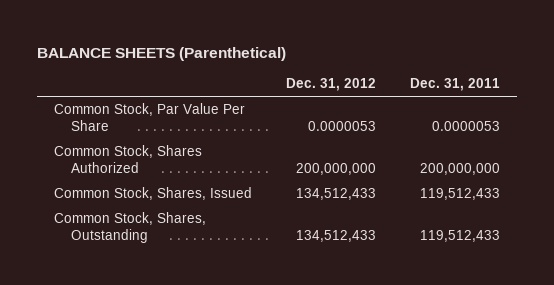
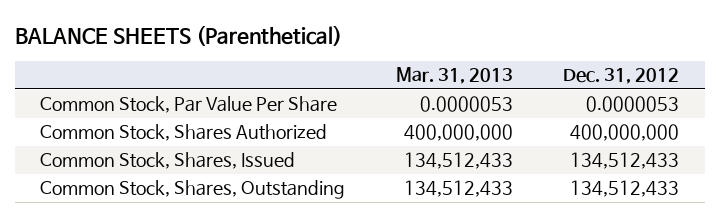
[410,77,501,91] Dec. 31, 2011 -> none
none -> [395,67,513,85] Mar. 31, 2013
[296,163,377,176] 200,000,000 -> [570,124,680,142] 400,000,000

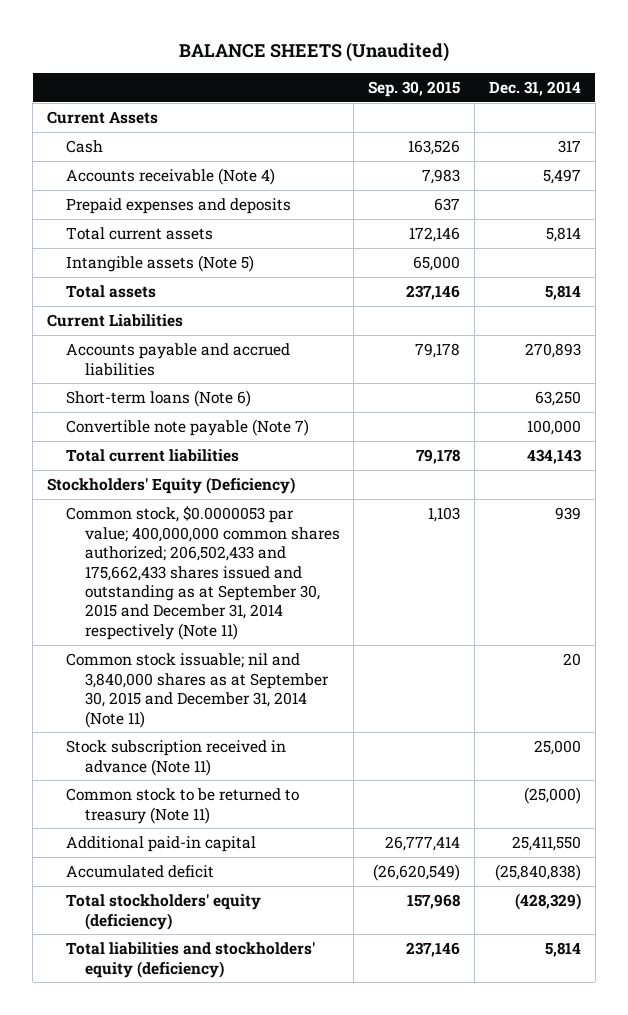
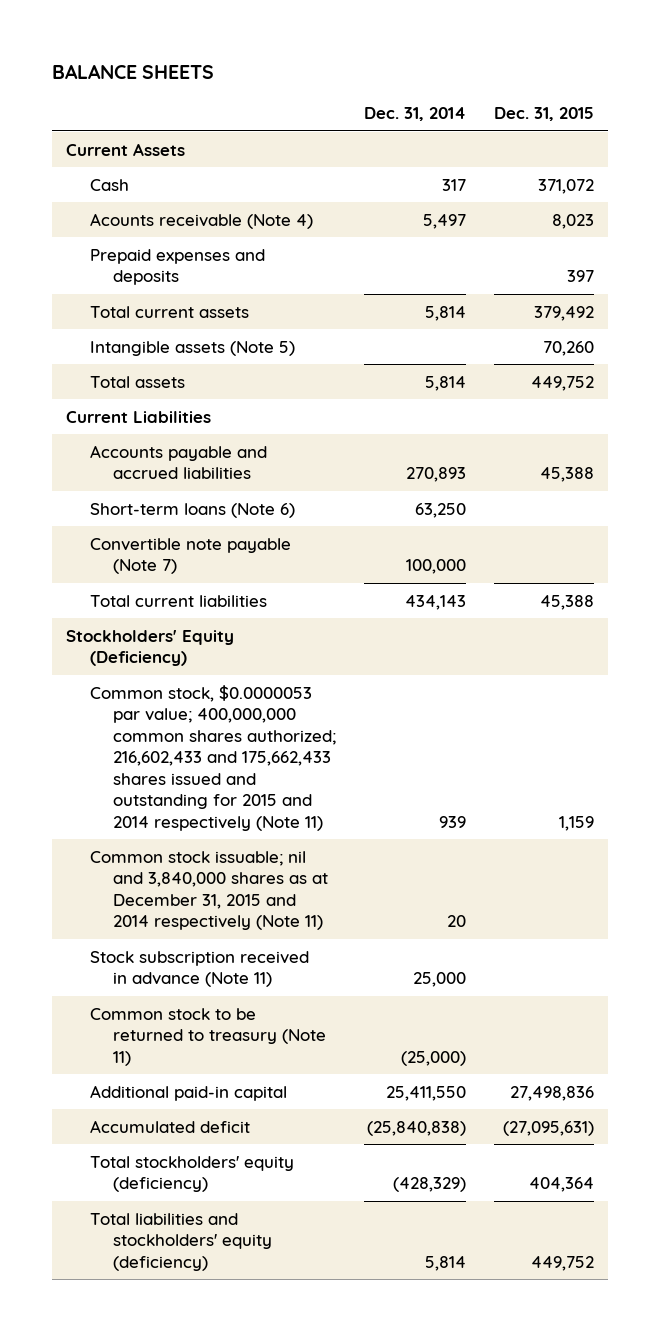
[178,42,449,62] BALANCE SHEETS (Unaudited) -> [52,63,215,79] BALANCE SHEETS
[368,80,461,97] Sep. 30, 2015 -> none
none -> [493,107,594,122] Dec. 31, 2015
[65,168,275,186] Accounts receivable (Note 4) -> [89,212,313,229] Acounts receivable (Note 4)
[65,506,340,640] Common stock, $0.0000053 par value; 400,000,000 common shares authorized; 206,502,433 and 175,662,433 shares issued and outstanding as at September 30, 2015 and December 31, 2014 respectively (Note 11) -> [89,684,337,831] Common stock, $0.0000053 par value; 400,000,000 common shares authorized; 216,602,433 and 175,662,433 shares issued and outstanding for 2015 and 2014 respectively (Note 11)
[65,653,329,728] Common stock issuable; nil and 3,840,000 shares as at September 30, 2015 and December 31, 2014 (Note 11) -> [89,850,329,931] Common stock issuable; nil and 3,840,000 shares as at December 31, 2015 and 2014 respectively (Note 11)

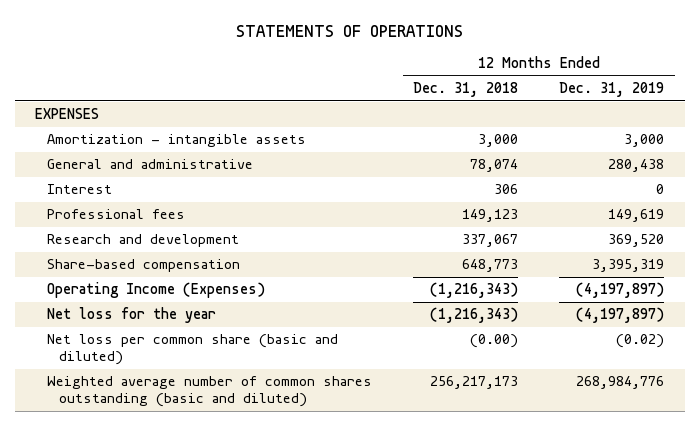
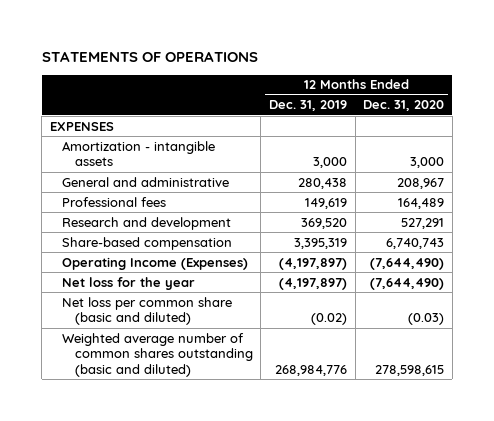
[413,82,519,98] Dec. 31, 2018 -> none
none -> [363,100,445,112] Dec. 31, 2020
[47,184,113,195] Interest -> none

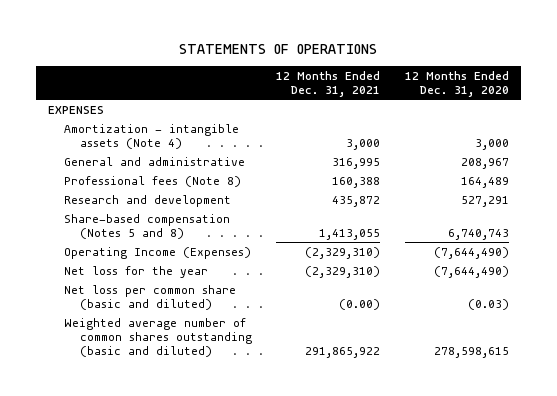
[269,100,348,112] Dec. 31, 2019 -> none
none -> [276,70,381,97] 12 Months Ended Dec. 31, 2021
[62,140,216,167] Amortization - intangible assets -> [63,123,239,149] Amortization - intangible assets (Note 4)
[62,196,167,207] Professional fees -> [63,175,241,187] Professional fees (Note 8)
[62,236,233,250] Share-based compensation -> [63,213,230,239] Share-based compensation (Notes 5 and 8)

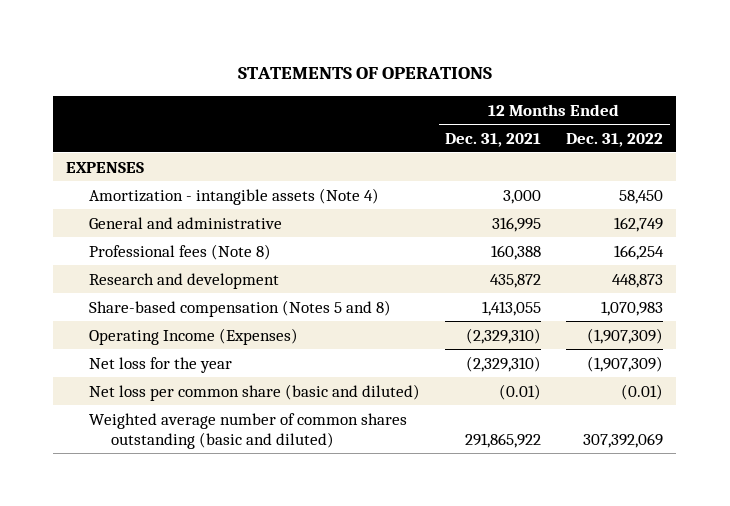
[404,70,509,97] 12 Months Ended Dec. 31, 2020 -> none
none -> [566,132,664,147] Dec. 31, 2022
[339,298,381,310] (0.00) -> [499,383,542,400] (0.01)

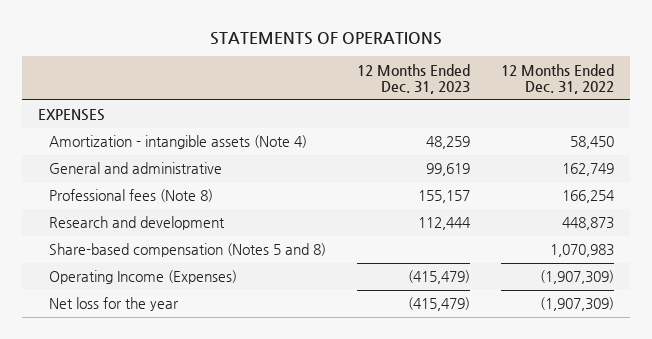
[445,132,542,147] Dec. 31, 2021 -> none
none -> [357,63,471,95] 12 Months Ended Dec. 31, 2023
[88,383,420,401] Net loss per common share (basic and diluted) -> none
[88,412,407,450] Weighted average number of common shares outstanding (basic and diluted) -> none

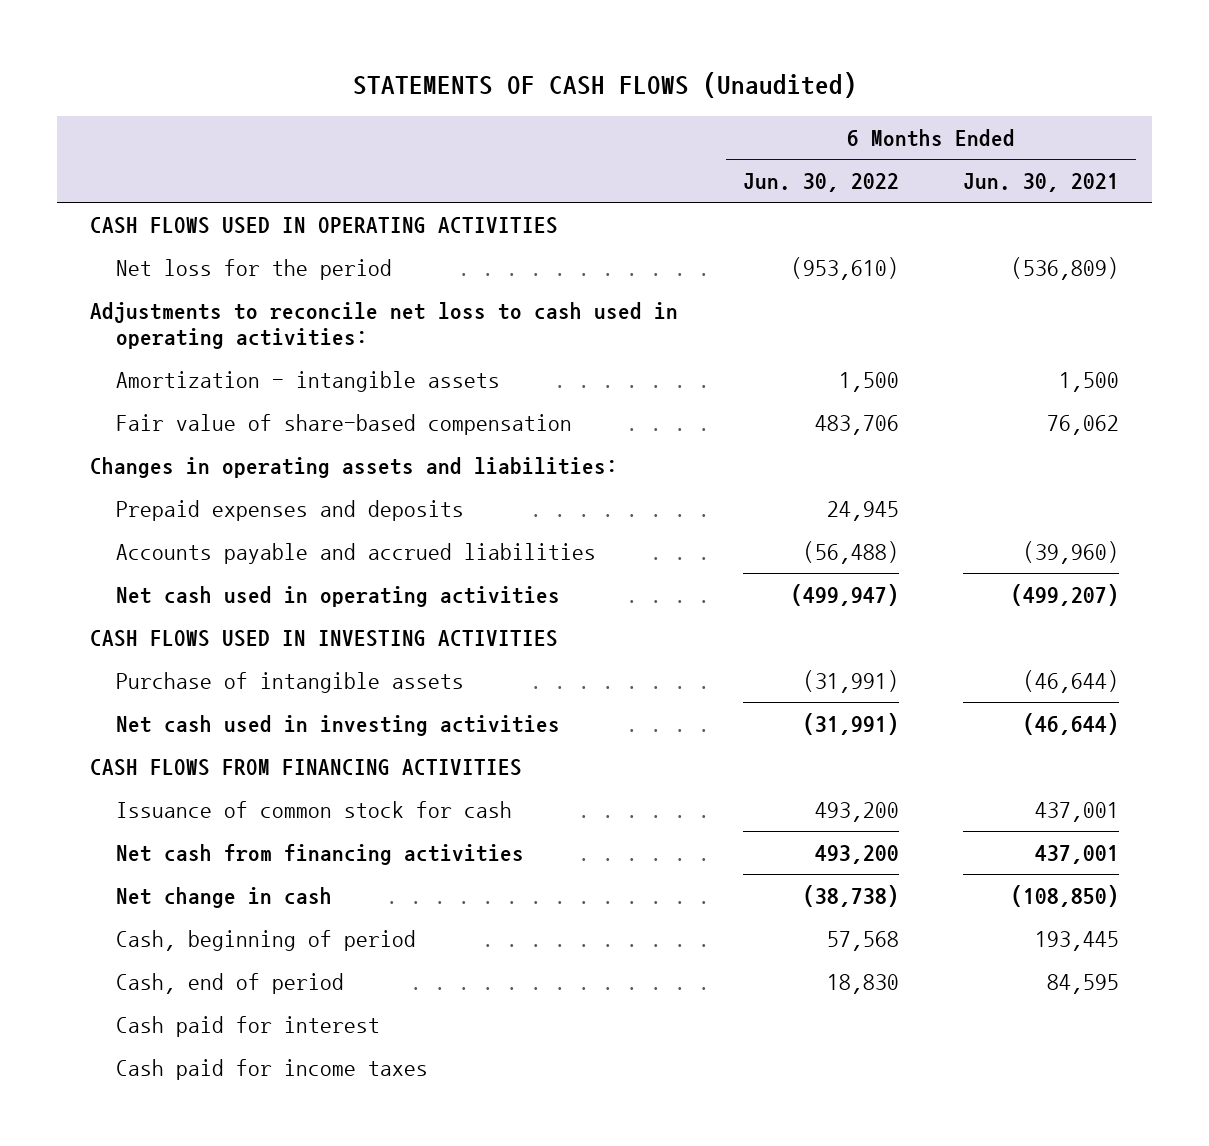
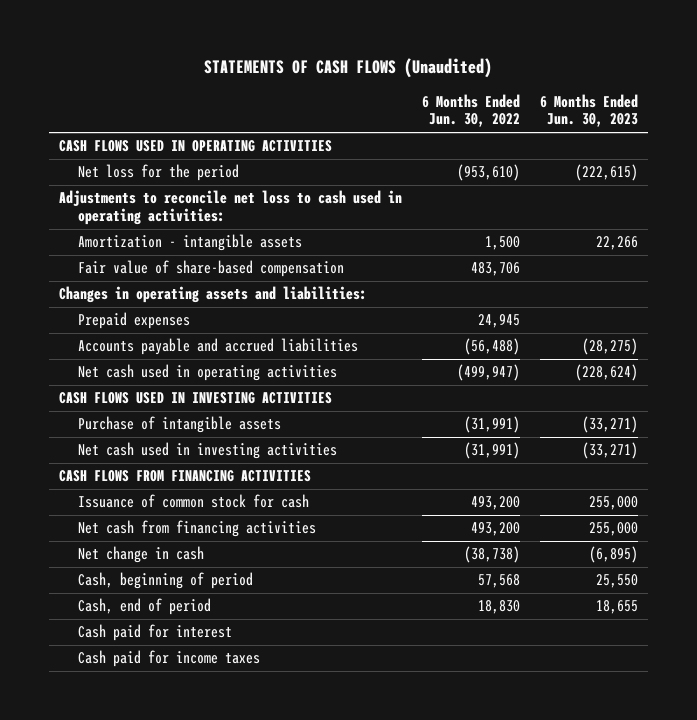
[963,172,1120,192] Jun. 30, 2021 -> none
none -> [540,93,639,128] 6 Months Ended Jun. 30, 2023
[116,499,465,521] Prepaid expenses and deposits -> [77,312,190,330] Prepaid expenses

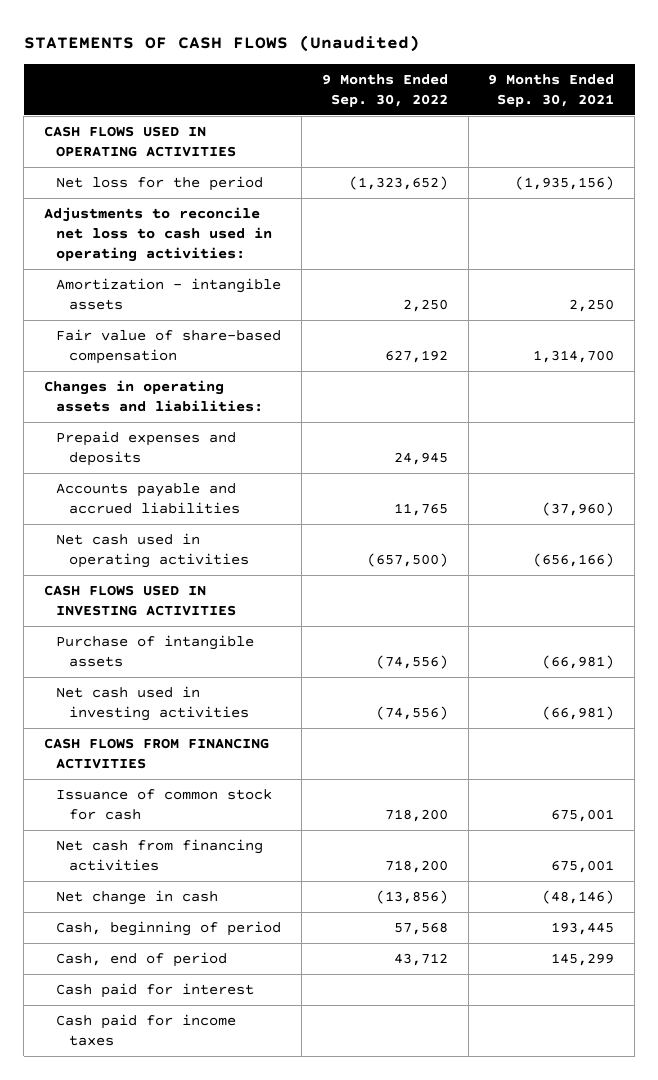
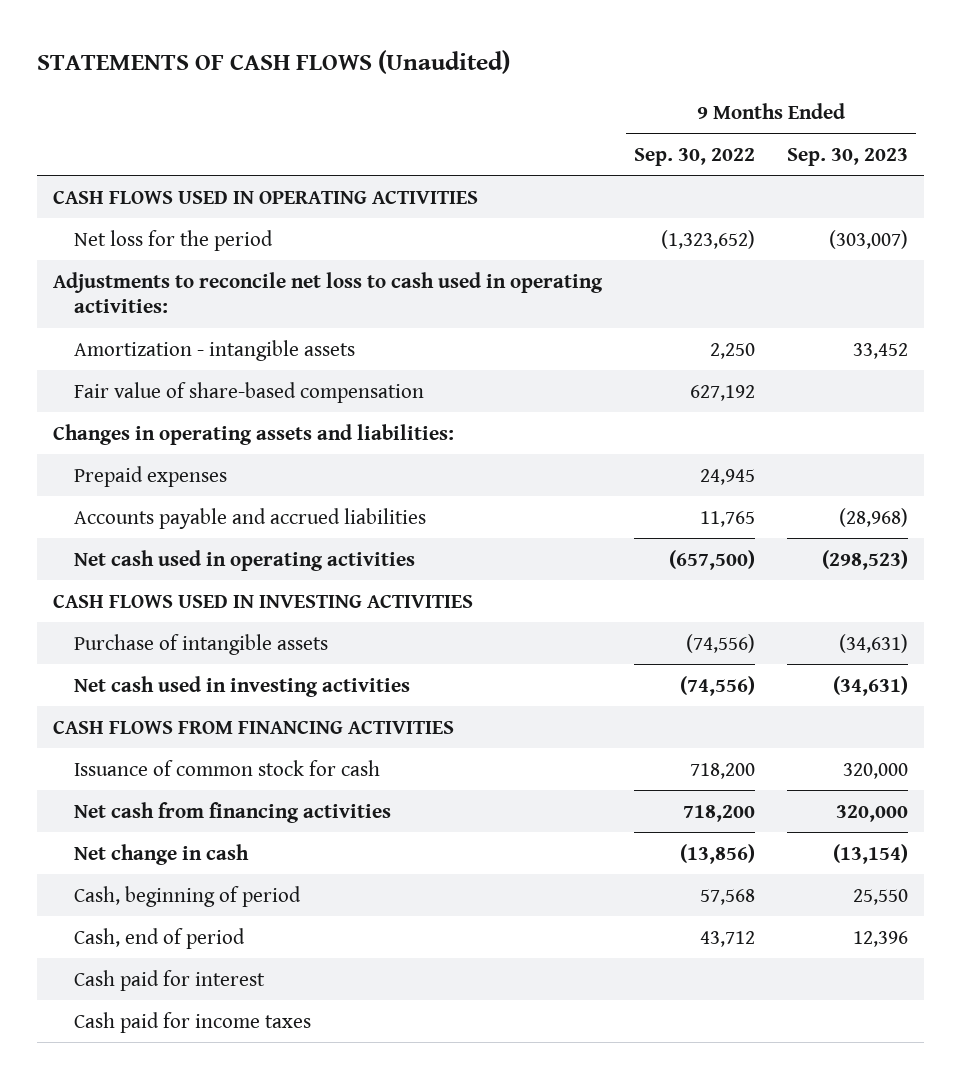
[488,73,615,107] 9 Months Ended Sep. 30, 2021 -> none
none -> [786,147,908,166] Sep. 30, 2023
[56,431,237,467] Prepaid expenses and deposits -> [74,465,228,487] Prepaid expenses

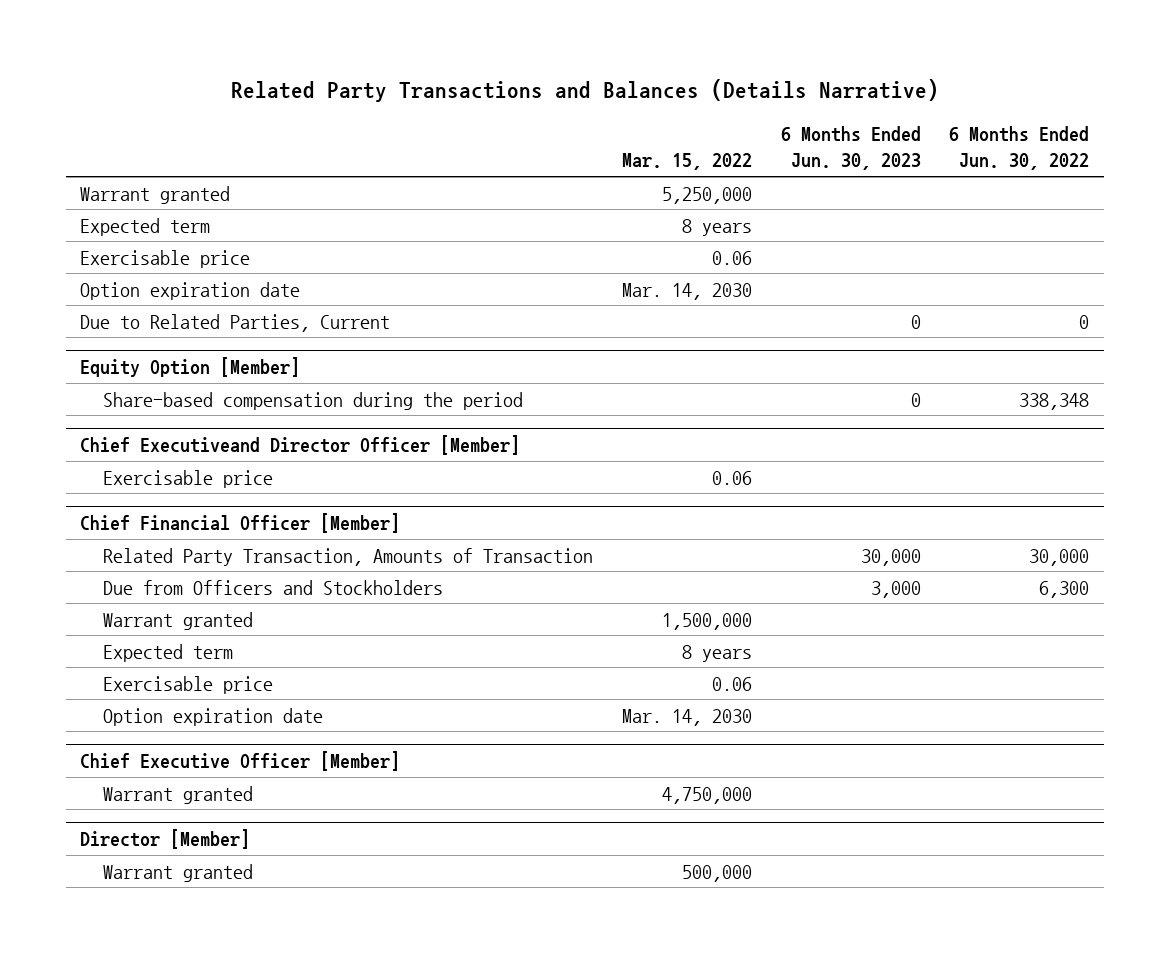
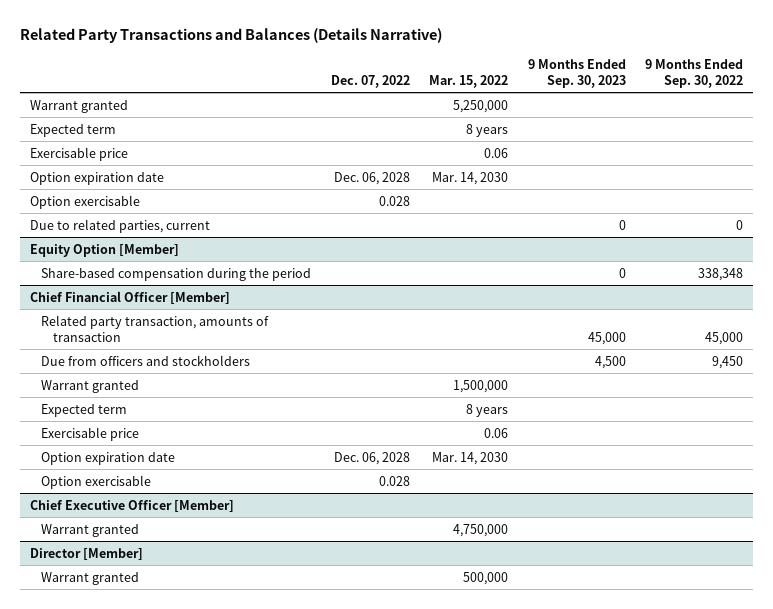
[780,126,921,171] 6 Months Ended Jun. 30, 2023 -> none
[949,126,1090,171] 6 Months Ended Jun. 30, 2022 -> none
none -> [330,75,410,89] Dec. 07, 2022
none -> [527,59,626,89] 9 Months Ended Sep. 30, 2023
none -> [645,59,744,89] 9 Months Ended Sep. 30, 2022
none -> [29,194,140,209] Option exercisable
[80,313,391,332] Due to Related Parties, Current -> [29,218,210,233] Due to related parties, current
[80,434,521,455] Chief Executiveand Director Officer [Member] -> none
[103,469,274,488] Exercisable price -> none
[103,547,594,566] Related Party Transaction, Amounts of Transaction -> [41,314,270,342] Related party transaction, amounts of transaction
[103,579,444,595] Due from Officers and Stockholders -> [41,354,251,366] Due from officers and stockholders
none -> [41,474,152,489] Option exercisable

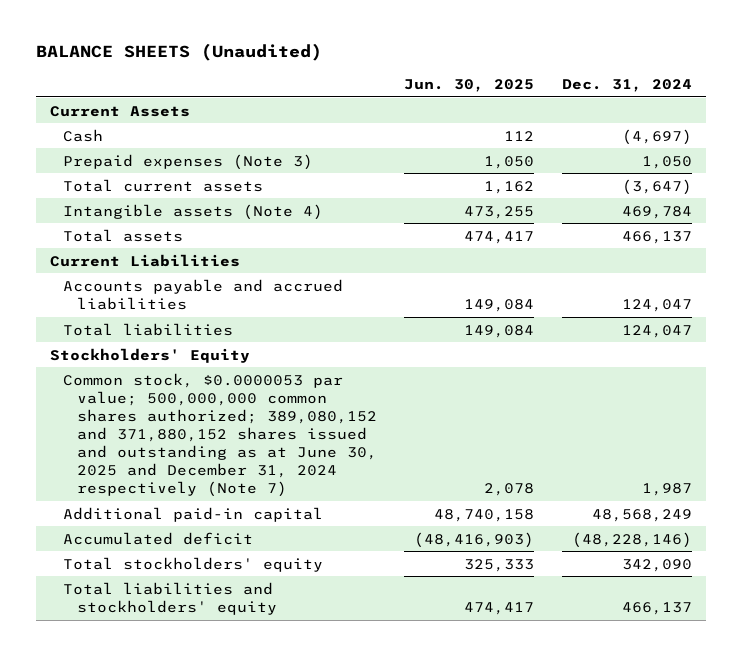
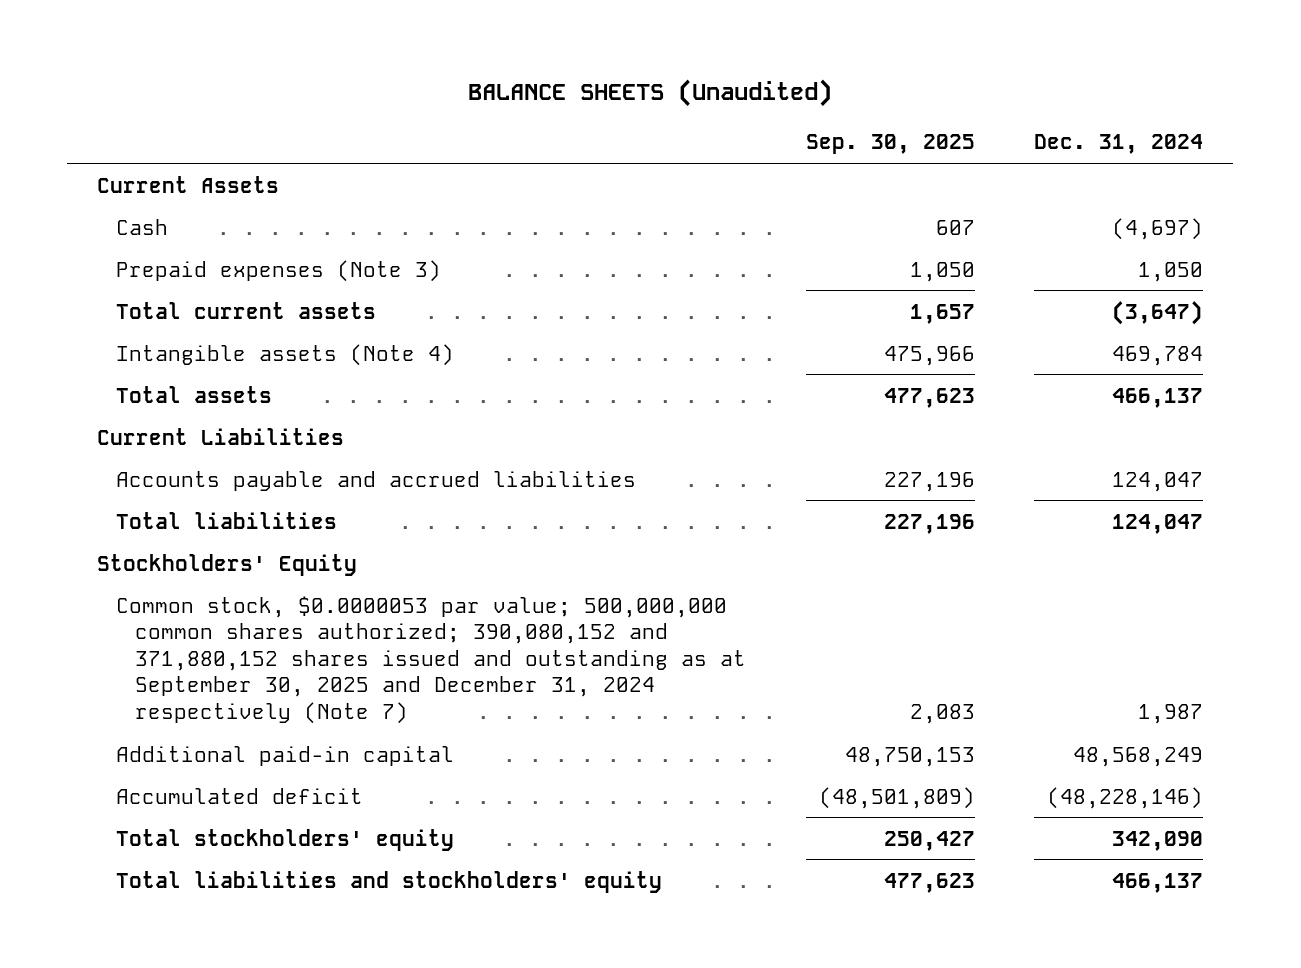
[404,79,535,93] Jun. 30, 2025 -> none
none -> [805,134,975,155] Sep. 30, 2025
[63,372,377,498] Common stock, $0.0000053 par value; 500,000,000 common shares authorized; 389,080,152 and 371,880,152 shares issued and outstanding as at June 30, 2025 and December 31, 2024 respectively (Note 7) -> [116,595,746,724] Common stock, $0.0000053 par value; 500,000,000 common shares authorized; 390,080,152 and 371,880,152 shares issued and outstanding as at September 30, 2025 and December 31, 2024 respectively (Note 7)

